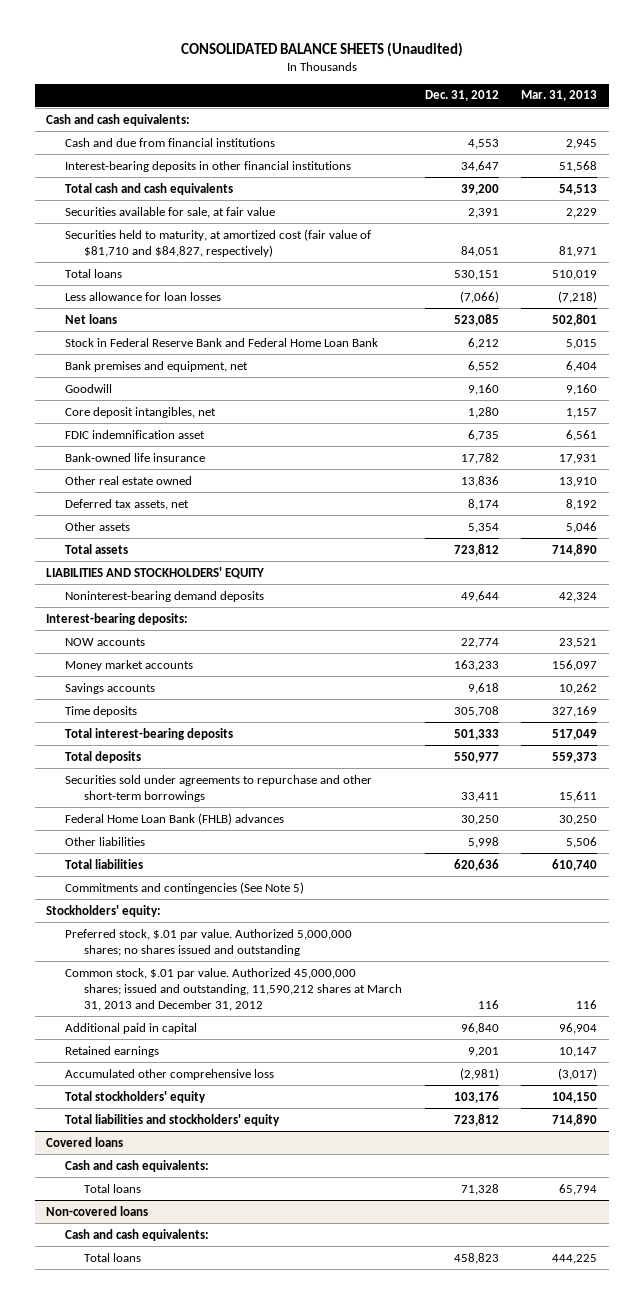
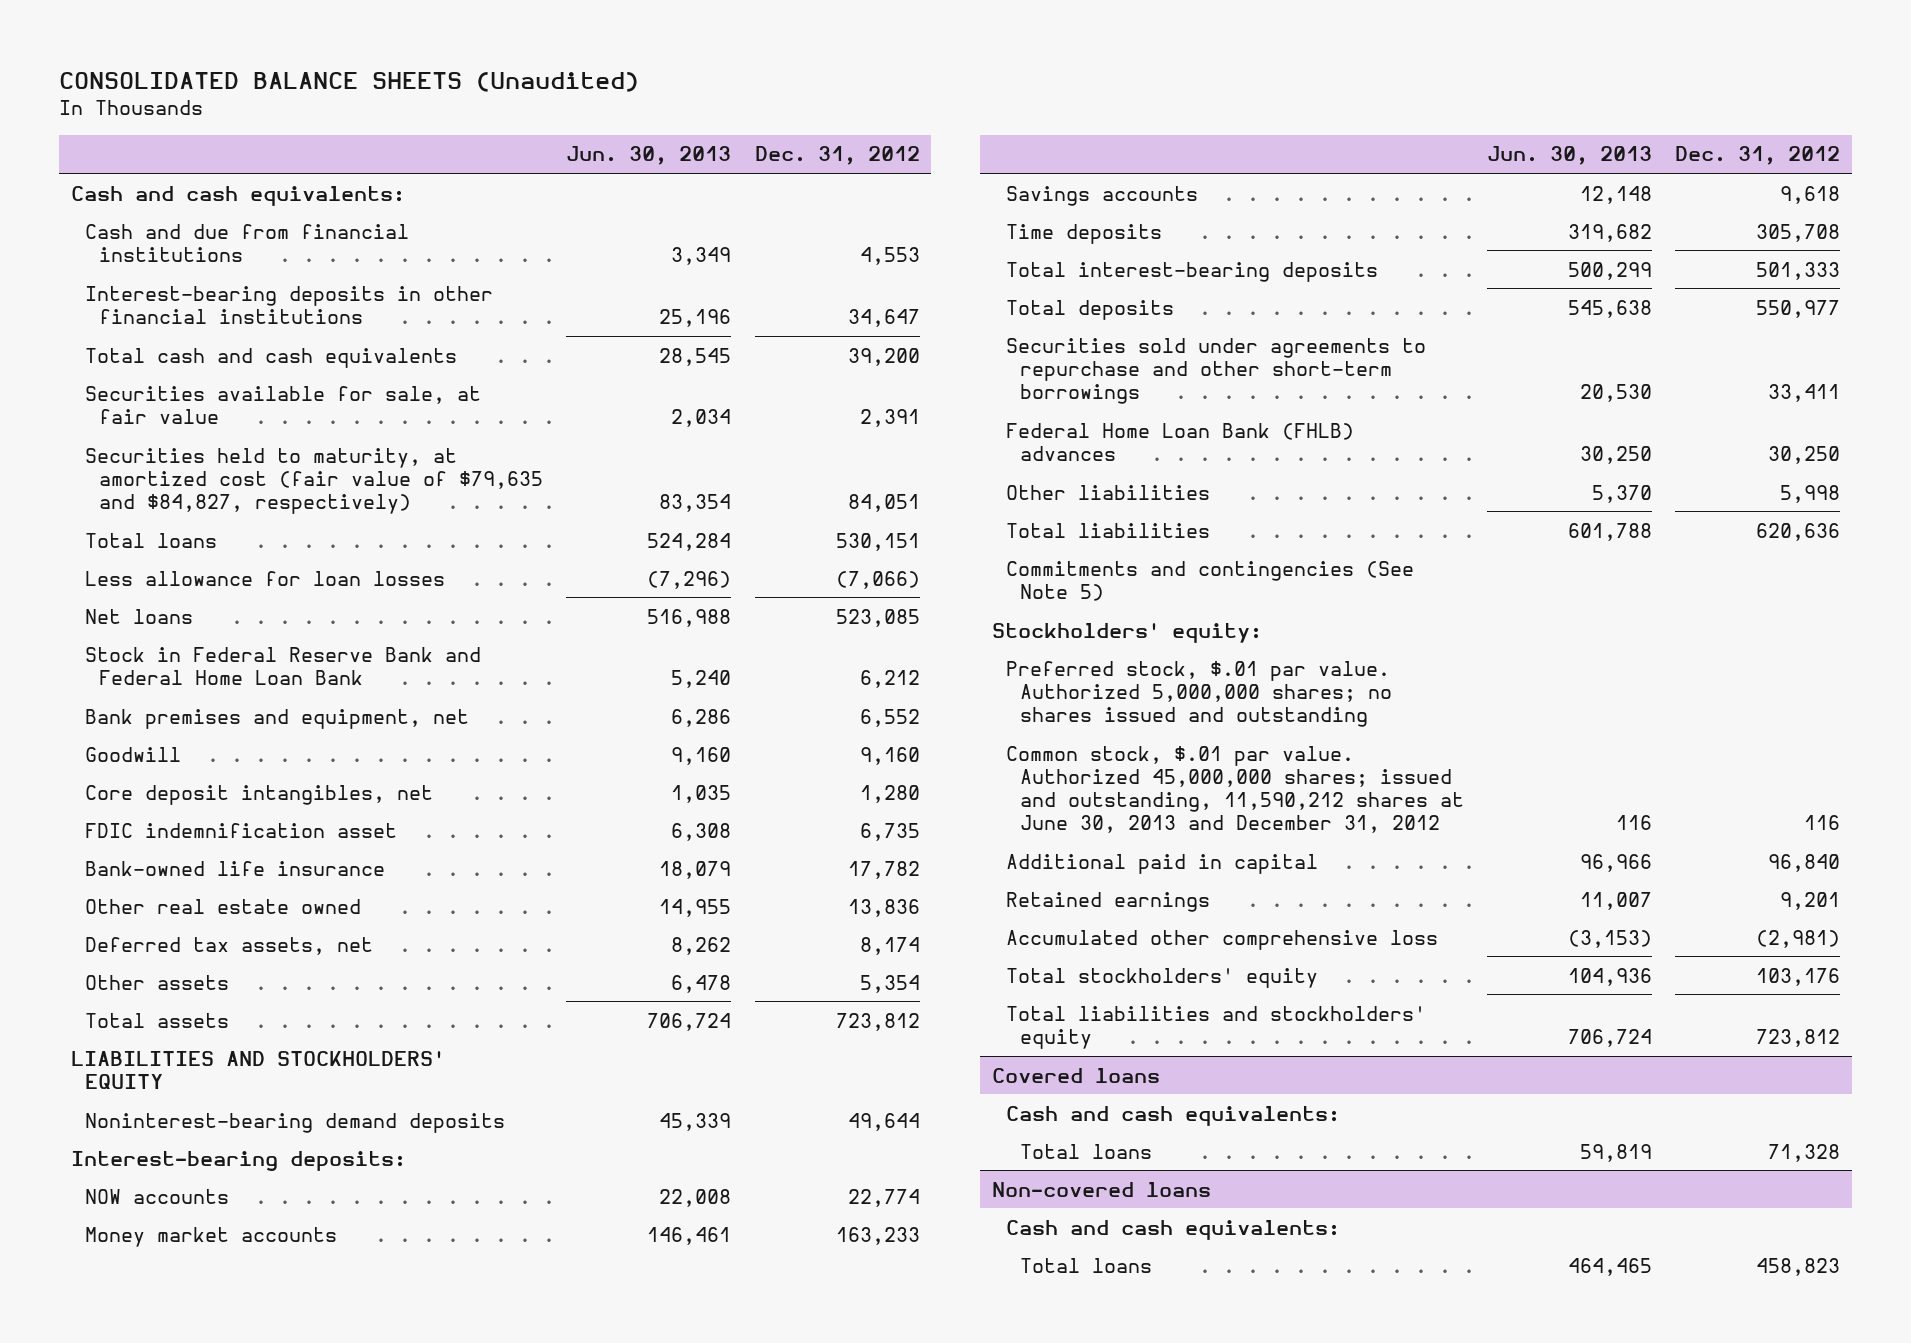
[521,90,598,102] Mar. 31, 2013 -> none
none -> [566,146,732,166] Jun. 30, 2013
[65,228,372,257] Securities held to maturity, at amortized cost (fair value of $81,710 and $84,827, respectively) -> [84,447,543,514] Securities held to maturity, at amortized cost (fair value of $79,635 and $84,827, respectively)
[65,967,403,1011] Common stock, $.01 par value. Authorized 45,000,000 shares; issued and outstanding, 11,590,212 shares at March 31, 2013 and December 31, 2012 -> [1005,745,1464,834] Common stock, $.01 par value. Authorized 45,000,000 shares; issued and outstanding, 11,590,212 shares at June 30, 2013 and December 31, 2012

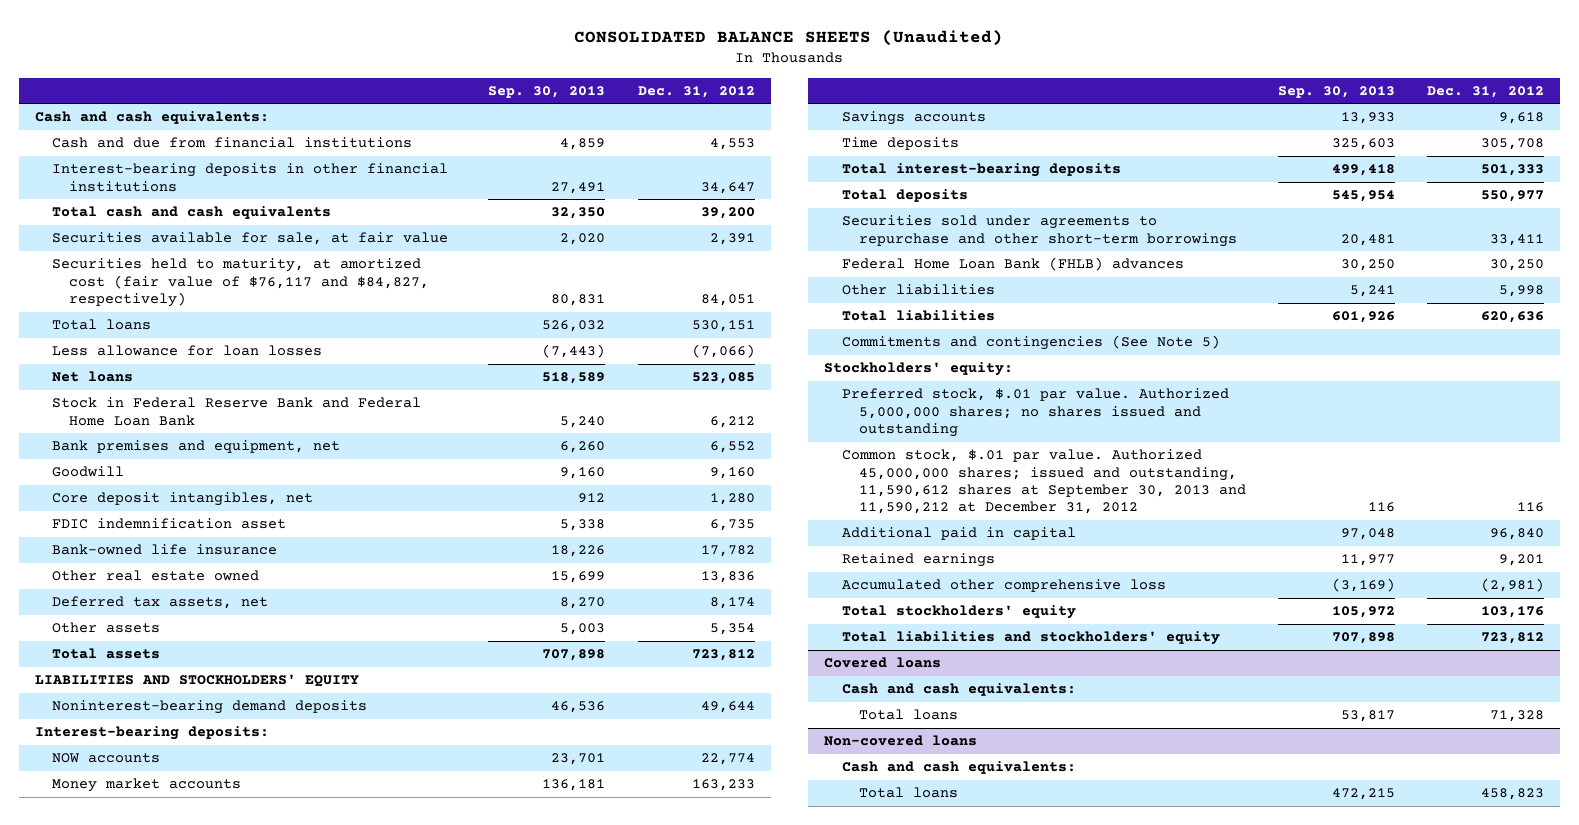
[566,146,732,166] Jun. 30, 2013 -> none
none -> [488,85,606,98] Sep. 30, 2013
[84,447,543,514] Securities held to maturity, at amortized cost (fair value of $79,635 and $84,827, respectively) -> [52,258,430,308] Securities held to maturity, at amortized cost (fair value of $76,117 and $84,827, respectively)
[1005,745,1464,834] Common stock, $.01 par value. Authorized 45,000,000 shares; issued and outstanding, 11,590,212 shares at June 30, 2013 and December 31, 2012 -> [841,449,1247,515] Common stock, $.01 par value. Authorized 45,000,000 shares; issued and outstanding, 11,590,612 shares at September 30, 2013 and 11,590,212 at December 31, 2012

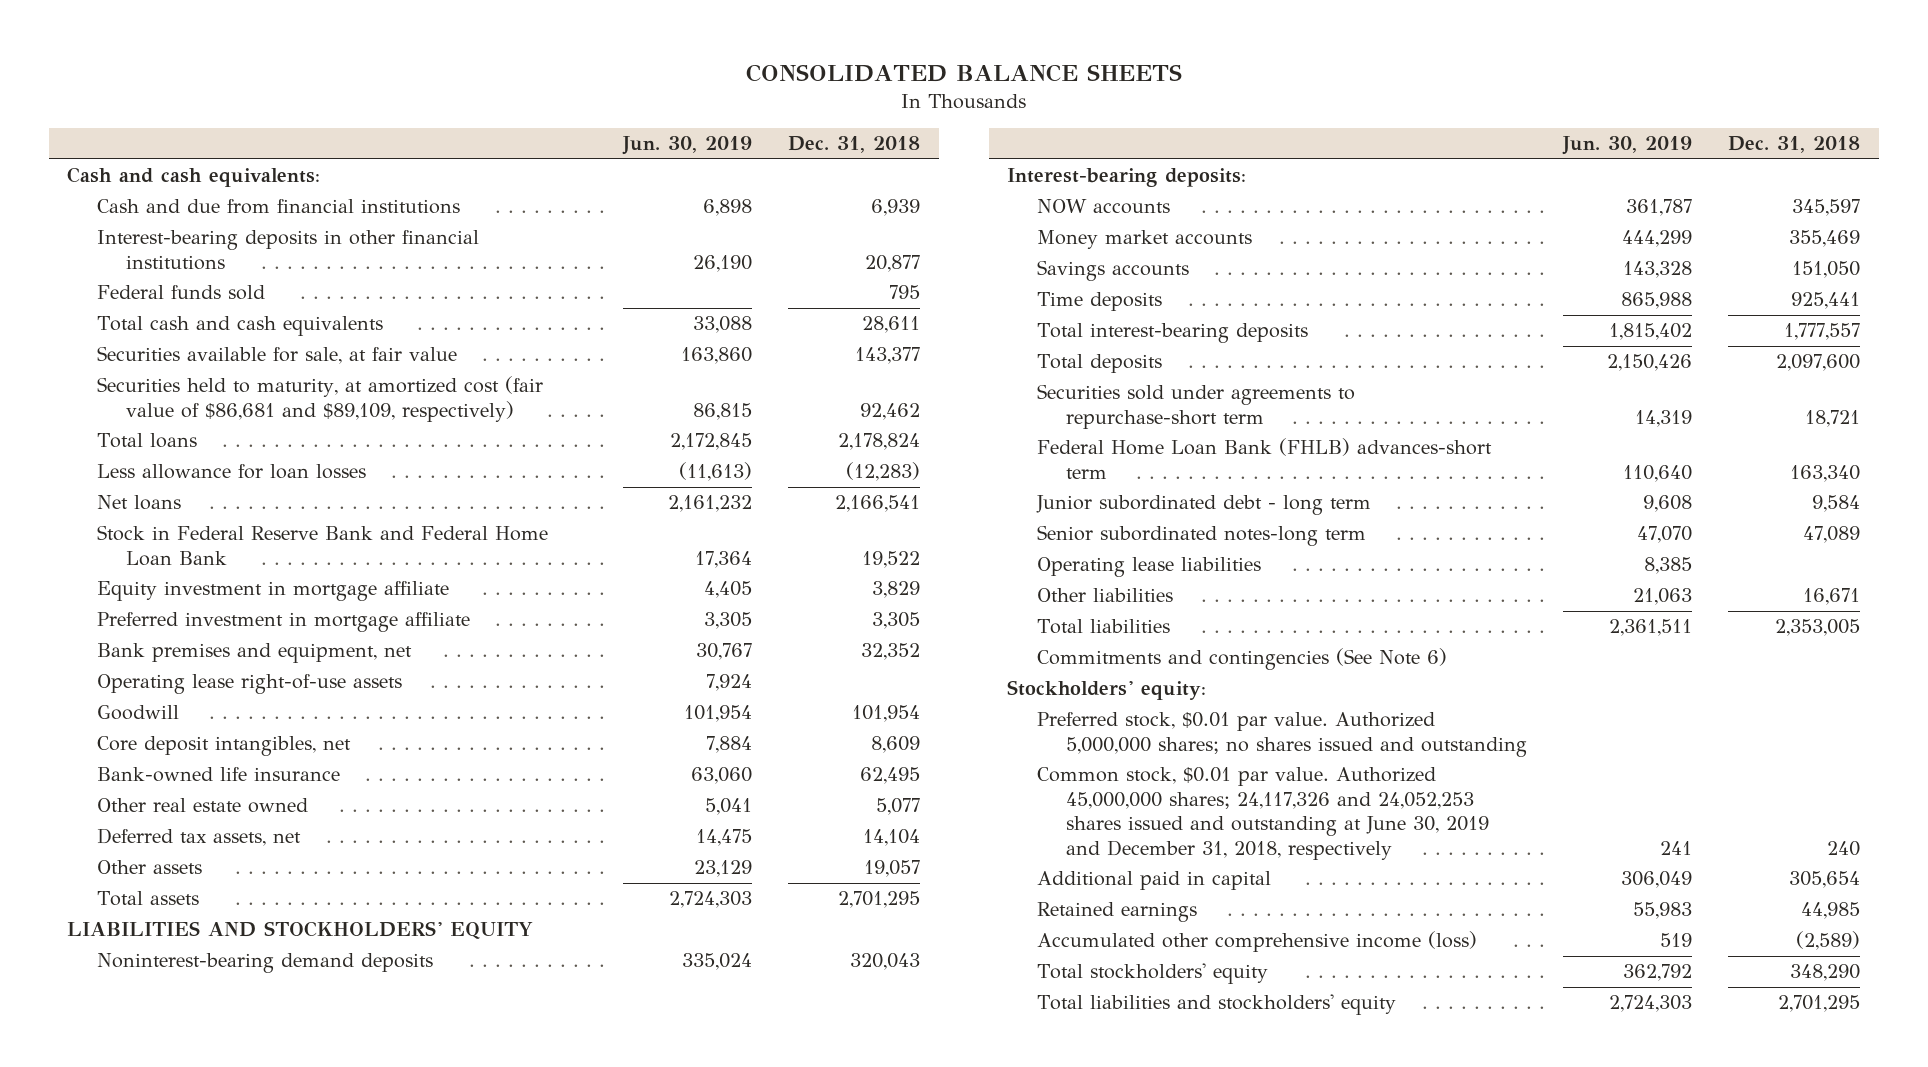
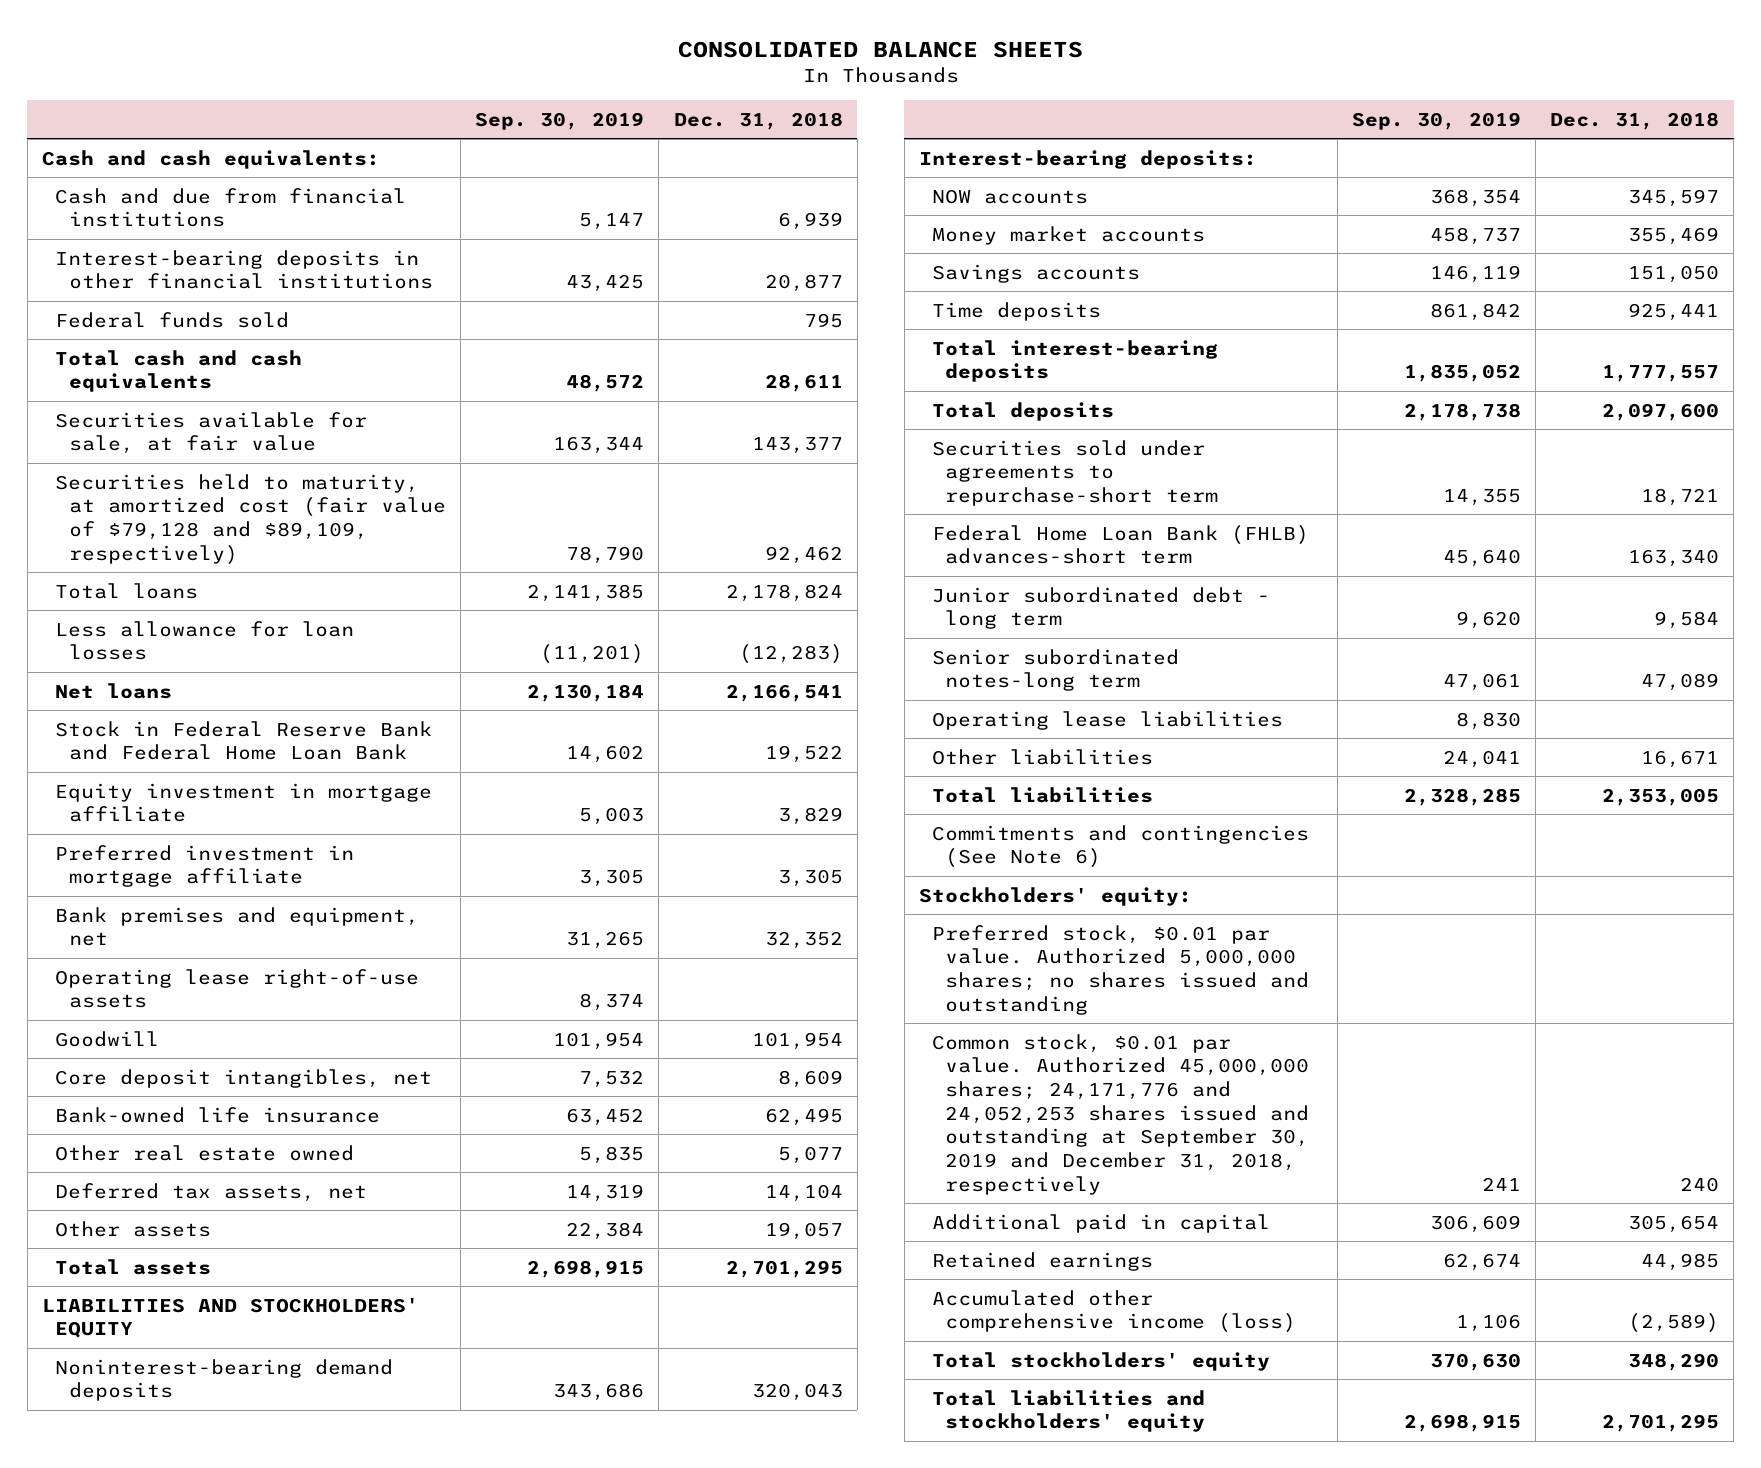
[622,136,753,156] Jun. 30, 2019 -> none
none -> [475,112,645,131] Sep. 30, 2019
[96,376,543,422] Securities held to maturity, at amortized cost (fair value of $86,681 and $89,109, respectively) -> [55,473,446,565] Securities held to maturity, at amortized cost (fair value of $79,128 and $89,109, respectively)
[1036,767,1489,860] Common stock, $0.01 par value. Authorized 45,000,000 shares; 24,117,326 and 24,052,253 shares issued and outstanding at June 30, 2019 and December 31, 2018, respectively -> [932,1033,1310,1195] Common stock, $0.01 par value. Authorized 45,000,000 shares; 24,171,776 and 24,052,253 shares issued and outstanding at September 30, 2019 and December 31, 2018, respectively

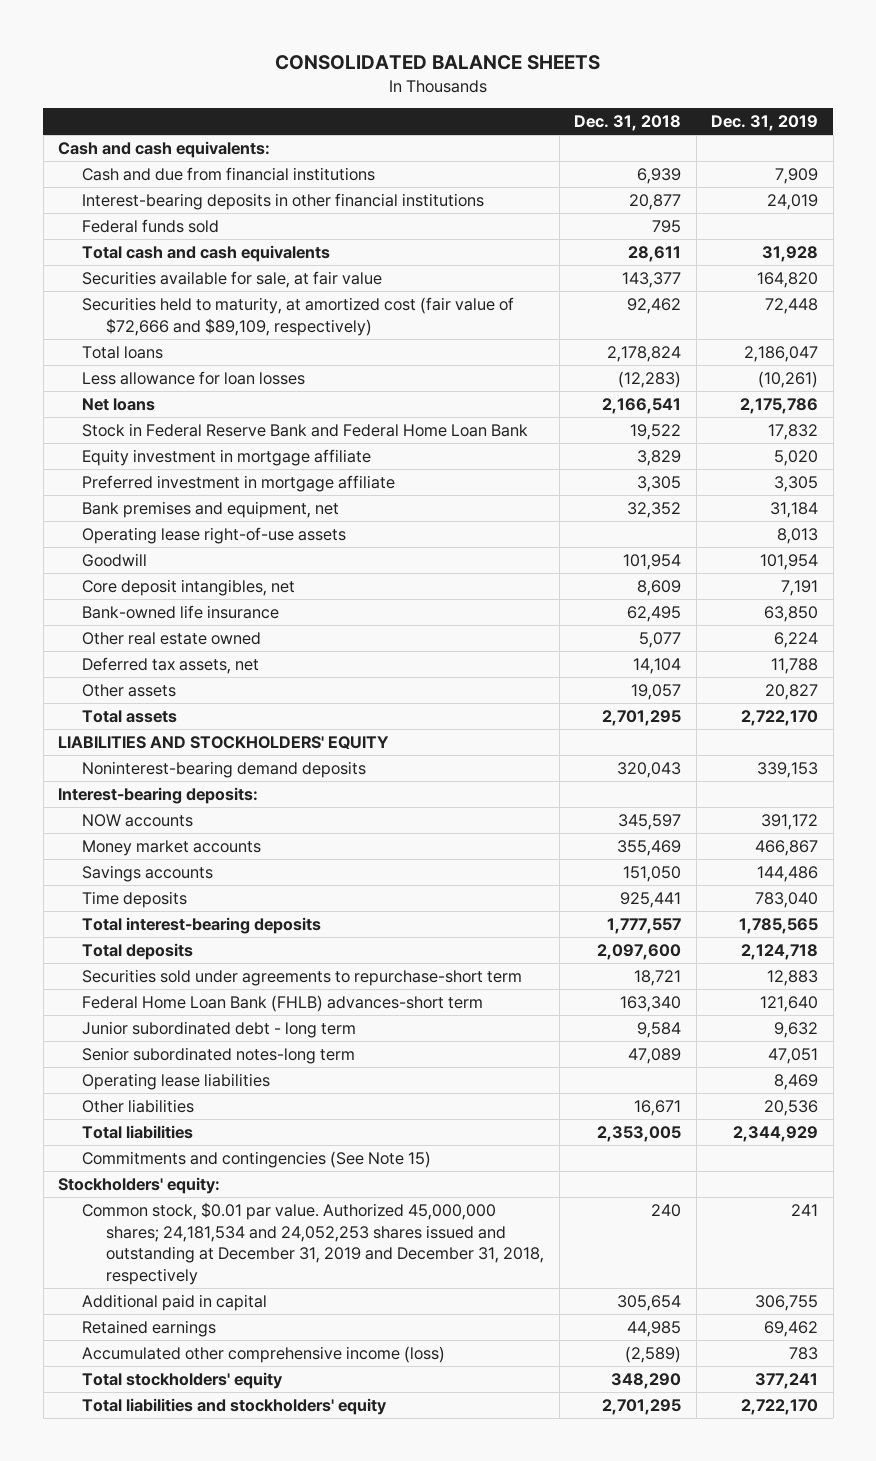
[475,112,645,131] Sep. 30, 2019 -> none
none -> [711,115,819,132] Dec. 31, 2019
[55,473,446,565] Securities held to maturity, at amortized cost (fair value of $79,128 and $89,109, respectively) -> [82,296,515,336] Securities held to maturity, at amortized cost (fair value of $72,666 and $89,109, respectively)
[932,824,1310,869] Commitments and contingencies (See Note 6) -> [82,1150,432,1168] Commitments and contingencies (See Note 15)
[932,924,1310,1015] Preferred stock, $0.01 par value. Authorized 5,000,000 shares; no shares issued and outstanding -> none
[932,1033,1310,1195] Common stock, $0.01 par value. Authorized 45,000,000 shares; 24,171,776 and 24,052,253 shares issued and outstanding at September 30, 2019 and December 31, 2018, respectively -> [82,1201,545,1285] Common stock, $0.01 par value. Authorized 45,000,000 shares; 24,181,534 and 24,052,253 shares issued and outstanding at December 31, 2019 and December 31, 2018, respectively

